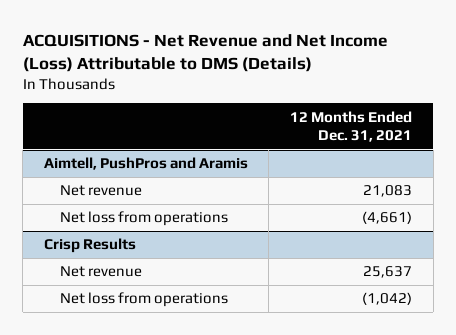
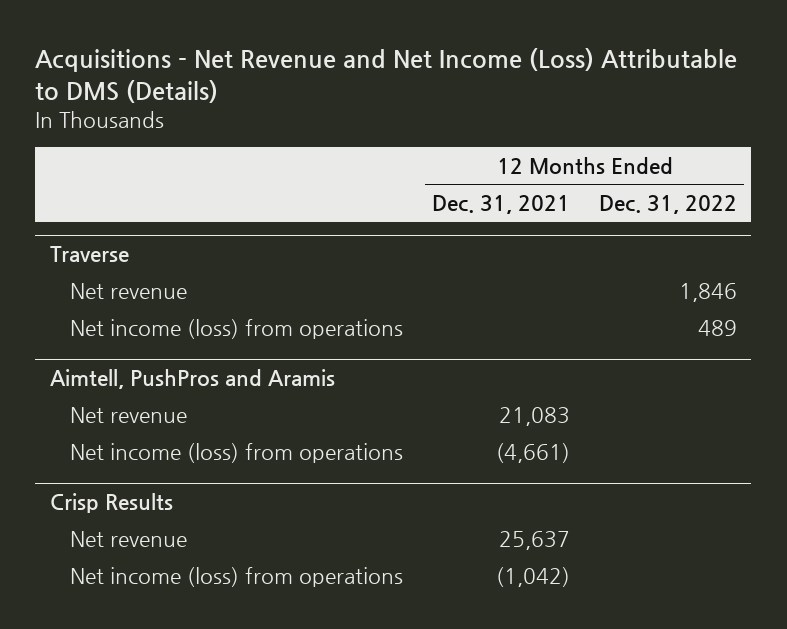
[22,33,388,72] ACQUISITIONS - Net Revenue and Net Income (Loss) Attributable to DMS (Details) -> [35,48,738,103] Acquisitions - Net Revenue and Net Income (Loss) Attributable to DMS (Details)
none -> [599,194,738,214] Dec. 31, 2022
none -> [49,246,129,263] Traverse
none -> [70,282,188,299] Net revenue
none -> [70,318,404,339] Net income (loss) from operations
[59,211,228,227] Net loss from operations -> [70,442,404,463] Net income (loss) from operations
[59,292,228,308] Net loss from operations -> [70,566,404,587] Net income (loss) from operations

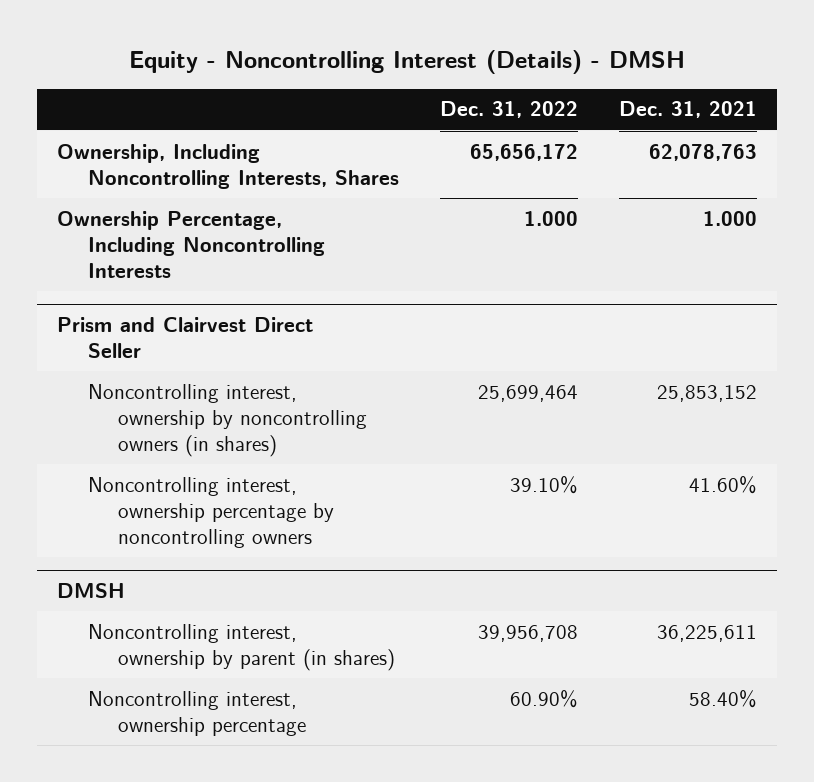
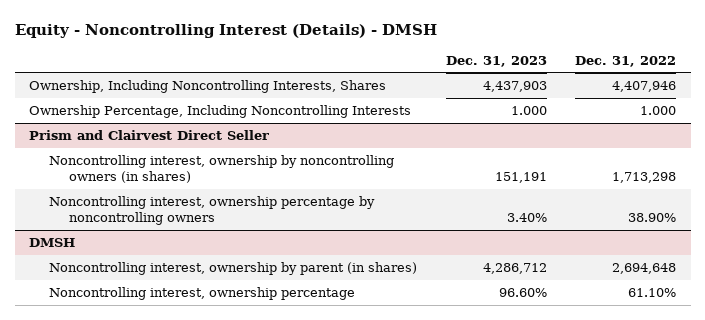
[618,101,757,119] Dec. 31, 2021 -> none
none -> [445,55,547,67] Dec. 31, 2023
[469,143,578,161] 65,656,172 -> [612,81,677,93] 4,407,946
[477,384,578,402] 25,699,464 -> [612,172,677,184] 1,713,298
[509,475,578,494] 39.10% -> [628,213,677,223] 38.90%
[477,624,578,642] 39,956,708 -> [612,263,677,275] 2,694,648
[509,689,578,708] 60.90% -> [628,288,677,298] 61.10%

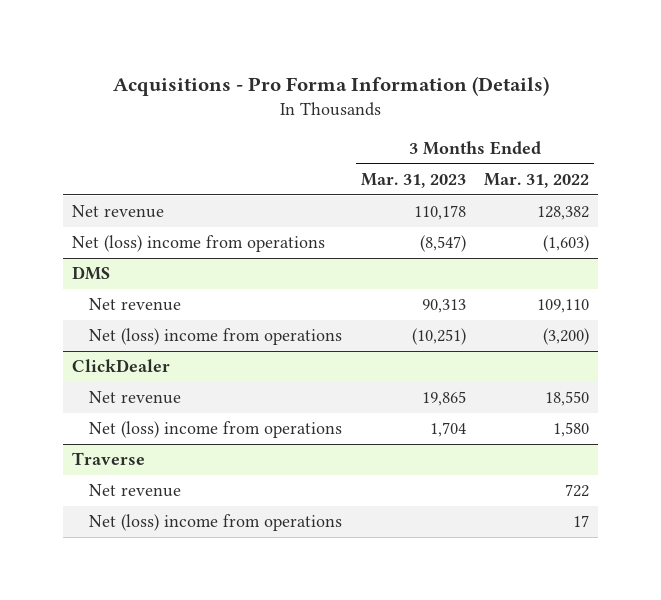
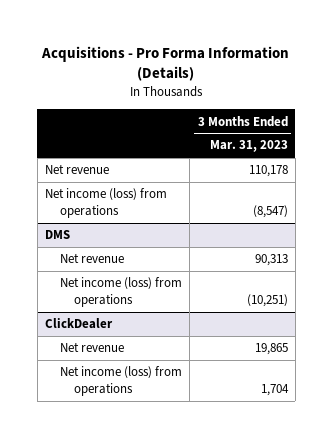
[484,172,590,188] Mar. 31, 2022 -> none
[71,235,325,253] Net (loss) income from operations -> [45,188,168,219] Net income (loss) from operations
[89,328,343,346] Net (loss) income from operations -> [59,277,182,308] Net income (loss) from operations
[71,452,145,466] Traverse -> none
[89,484,182,498] Net revenue -> none
[89,514,343,532] Net (loss) income from operations -> none
[89,421,343,439] Net (loss) income from operations -> [59,366,182,397] Net income (loss) from operations

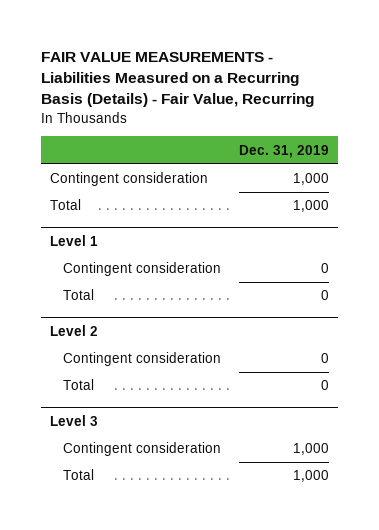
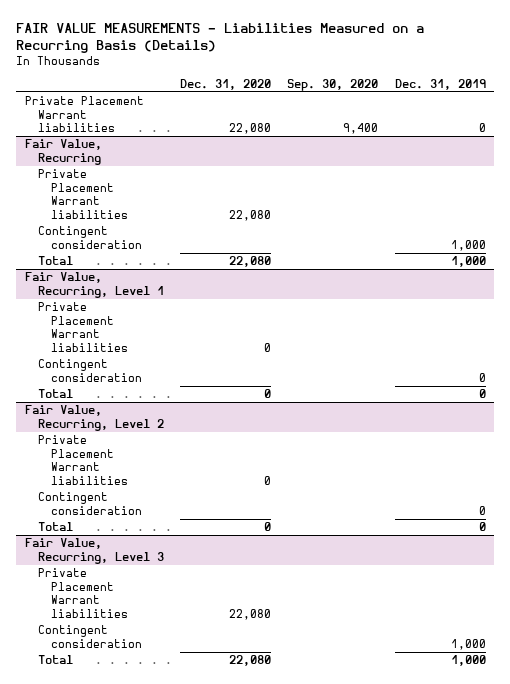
[41,52,315,108] FAIR VALUE MEASUREMENTS - Liabilities Measured on a Recurring Basis (Details) - Fair Value, Recurring -> [16,23,425,54] FAIR VALUE MEASUREMENTS - Liabilities Measured on a Recurring Basis (Details)
none -> [180,78,272,90] Dec. 31, 2020
none -> [287,78,379,91] Sep. 30, 2020
none -> [24,96,144,133] Private Placement Warrant liabilities
none -> [24,139,102,165] Fair Value, Recurring
none -> [38,169,129,219] Private Placement Warrant liabilities
[49,234,98,246] Level 1 -> none
none -> [24,272,165,298] Fair Value, Recurring, Level 1
none -> [38,302,129,352] Private Placement Warrant liabilities
[49,324,98,336] Level 2 -> none
none -> [24,405,165,431] Fair Value, Recurring, Level 2
none -> [38,435,129,485] Private Placement Warrant liabilities
[49,414,98,426] Level 3 -> none
none -> [24,538,165,564] Fair Value, Recurring, Level 3
none -> [38,568,129,618] Private Placement Warrant liabilities

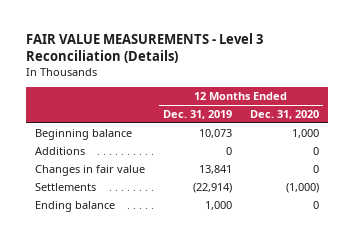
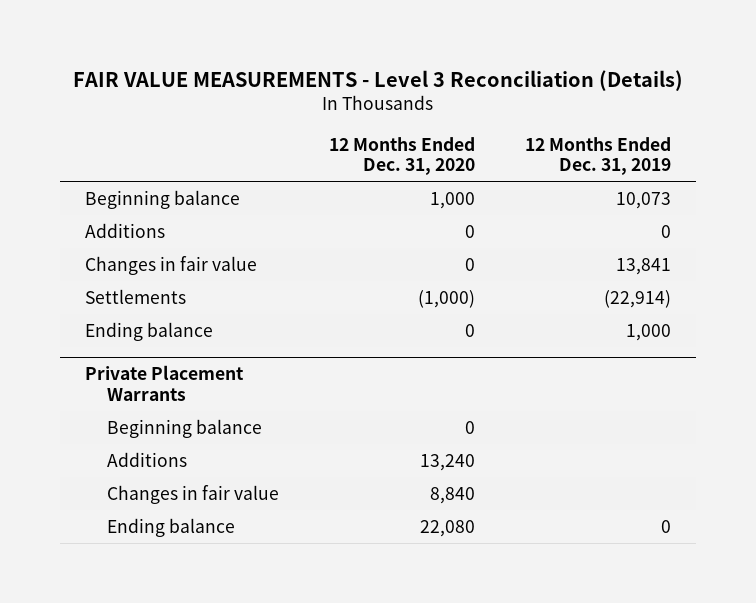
none -> [84,365,244,401] Private Placement Warrants
none -> [106,419,262,439] Beginning balance
none -> [106,452,187,468] Additions
none -> [106,485,279,505] Changes in fair value
none -> [106,518,235,538] Ending balance

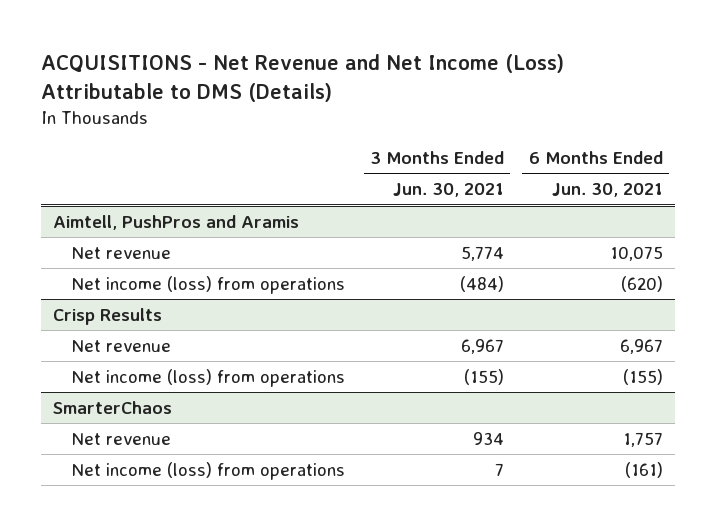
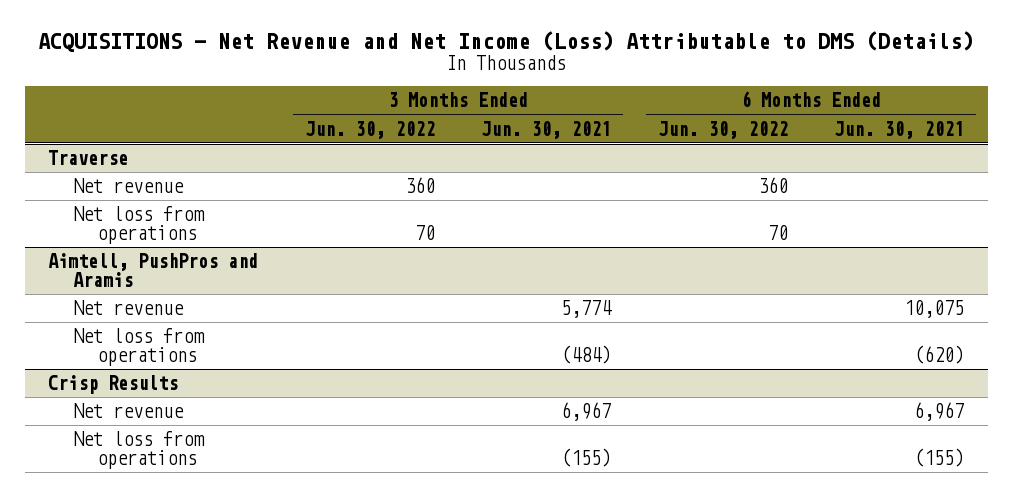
none -> [304,120,435,139] Jun. 30, 2022
none -> [657,120,788,139] Jun. 30, 2022
none -> [48,150,129,166] Traverse
none -> [72,178,184,194] Net revenue
none -> [72,206,205,245] Net loss from operations
[71,275,346,294] Net income (loss) from operations -> [72,328,205,367] Net loss from operations
[53,400,173,414] SmarterChaos -> none
[71,432,172,445] Net revenue -> none
[71,461,346,480] Net income (loss) from operations -> none
[71,368,346,387] Net income (loss) from operations -> [72,431,205,470] Net loss from operations

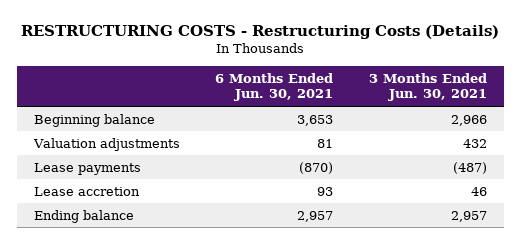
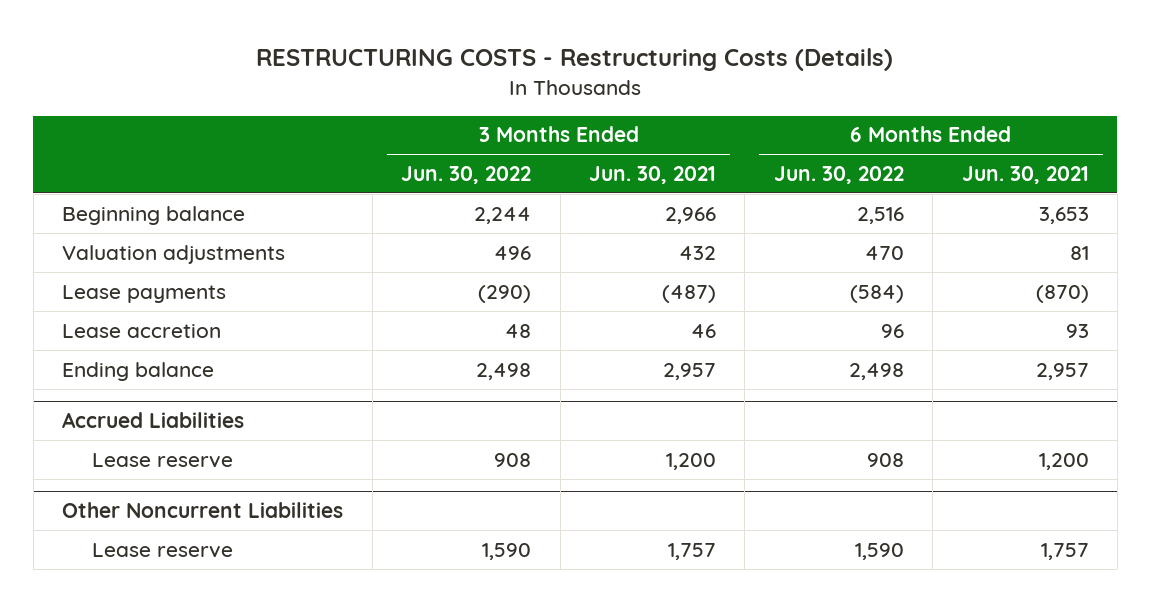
none -> [401,166,532,185] Jun. 30, 2022
none -> [773,166,904,185] Jun. 30, 2022
none -> [62,411,245,428] Accrued Liabilities
none -> [92,452,234,468] Lease reserve
none -> [62,501,344,518] Other Noncurrent Liabilities
none -> [92,542,234,558] Lease reserve

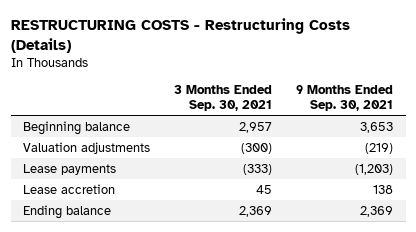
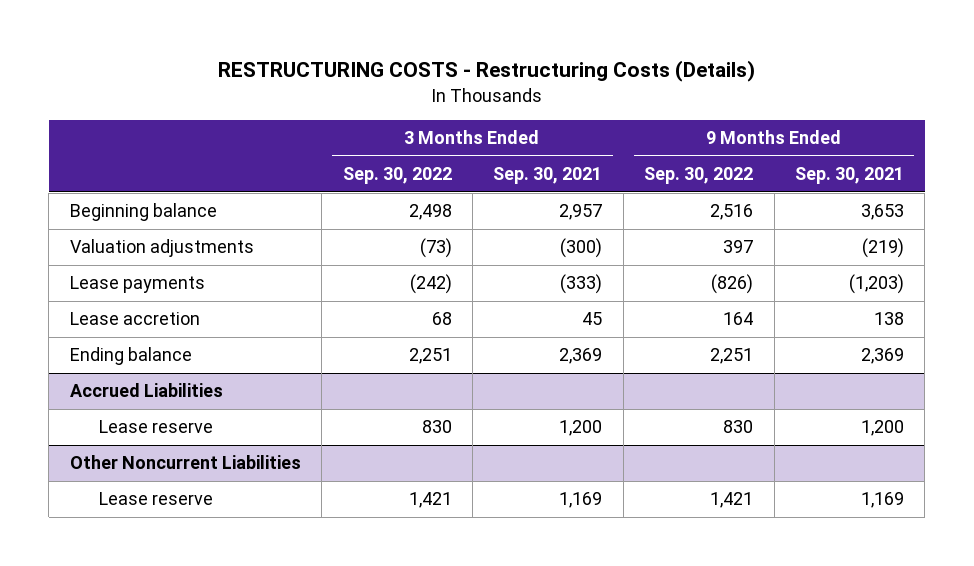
none -> [342,167,452,185] Sep. 30, 2022
none -> [644,167,754,185] Sep. 30, 2022
none -> [69,383,223,398] Accrued Liabilities
none -> [98,420,213,434] Lease reserve
none -> [69,455,301,470] Other Noncurrent Liabilities
none -> [98,492,213,506] Lease reserve

